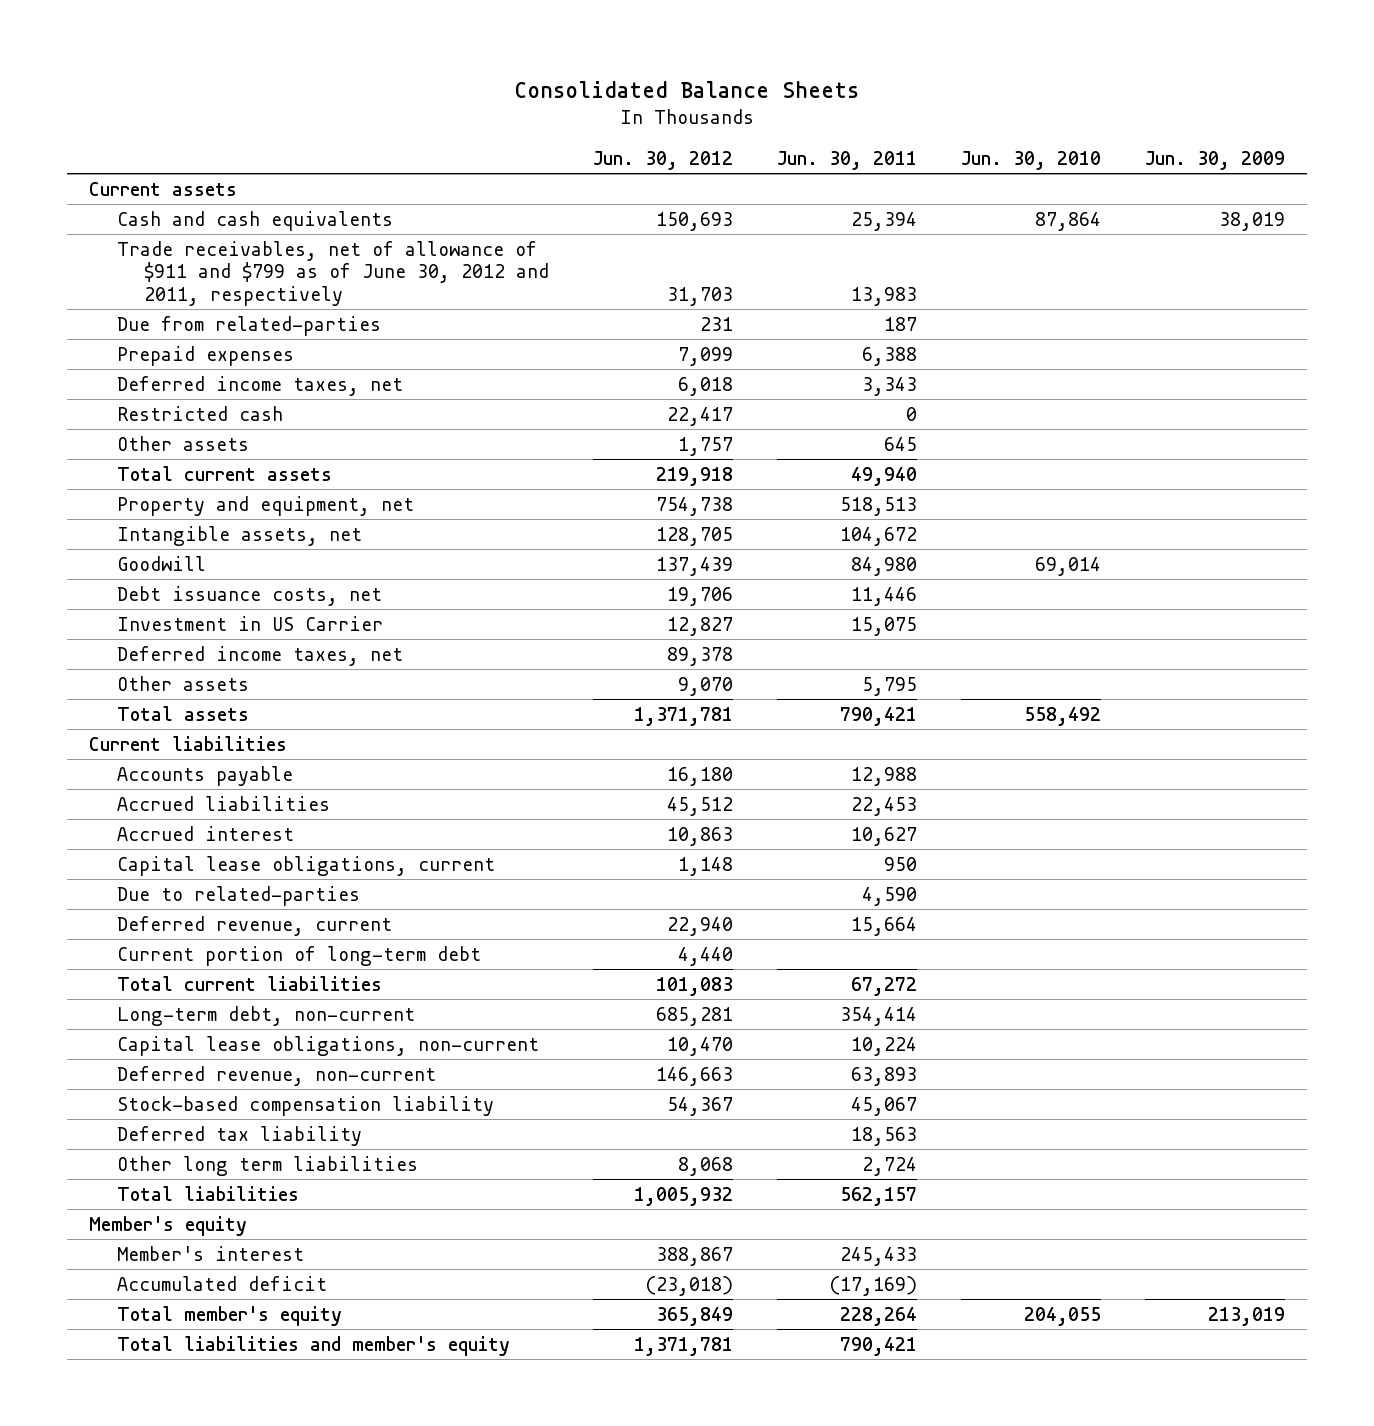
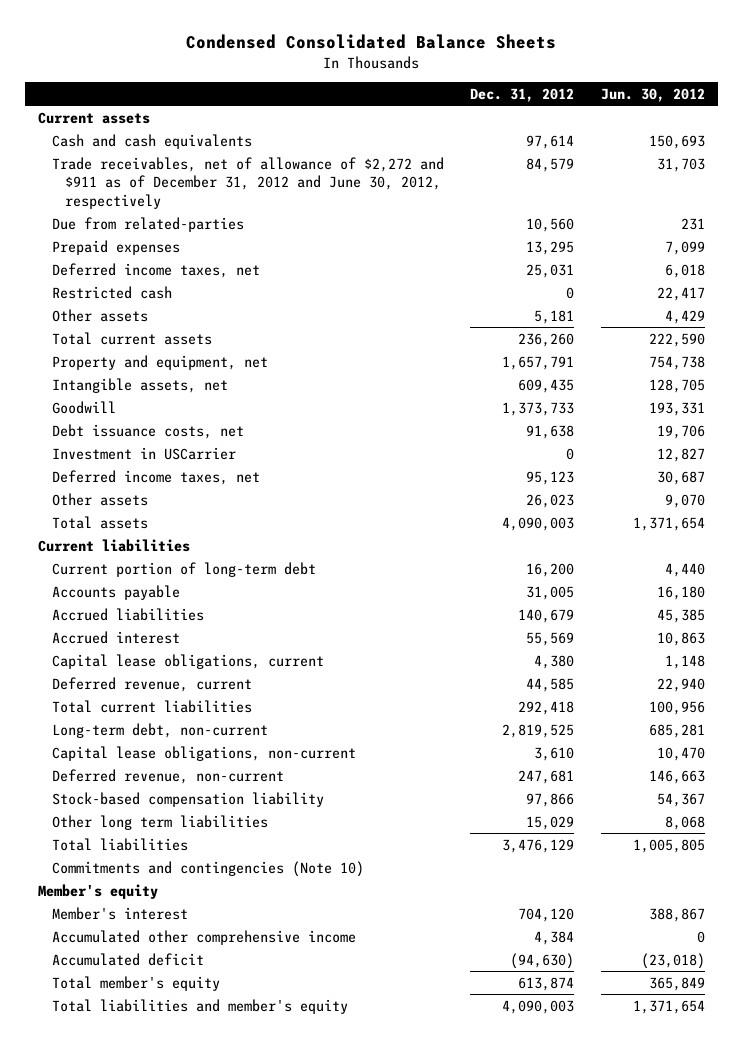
[514,80,860,98] Consolidated Balance Sheets -> [186,33,557,49] Condensed Consolidated Balance Sheets
[777,151,918,171] Jun. 30, 2011 -> none
[961,151,1102,171] Jun. 30, 2010 -> none
[1145,151,1286,171] Jun. 30, 2009 -> none
none -> [470,87,575,102] Dec. 31, 2012
[116,240,550,307] Trade receivables, net of allowance of $911 and $799 as of June 30, 2012 and 2011, respectively -> [51,156,444,209] Trade receivables, net of allowance of $2,272 and $911 as of December 31, 2012 and June 30, 2012, respectively
[678,436,734,456] 1,757 -> [664,309,705,324] 4,429
[656,466,734,486] 219,918 -> [648,332,705,347] 222,590
[656,556,734,576] 137,439 -> [648,401,705,416] 193,331
[116,615,383,631] Investment in US Carrier -> [51,446,236,460] Investment in USCarrier
[667,646,734,666] 89,378 -> [656,470,705,485] 30,687
[634,706,734,726] 1,371,781 -> [632,516,705,531] 1,371,654
[116,945,481,966] Current portion of long-term debt -> [51,561,316,577] Current portion of long-term debt
[667,796,734,816] 45,512 -> [656,608,705,623] 45,385
[116,885,360,906] Due to related-parties -> none
[656,976,734,996] 101,083 -> [648,700,705,715] 100,956
[116,1125,362,1146] Deferred tax liability -> none
[634,1186,734,1206] 1,005,932 -> [632,838,705,853] 1,005,805
none -> [51,860,364,877] Commitments and contingencies (Note 10)
none -> [51,929,356,945] Accumulated other comprehensive income
[634,1336,734,1356] 1,371,781 -> [632,999,705,1014] 1,371,654

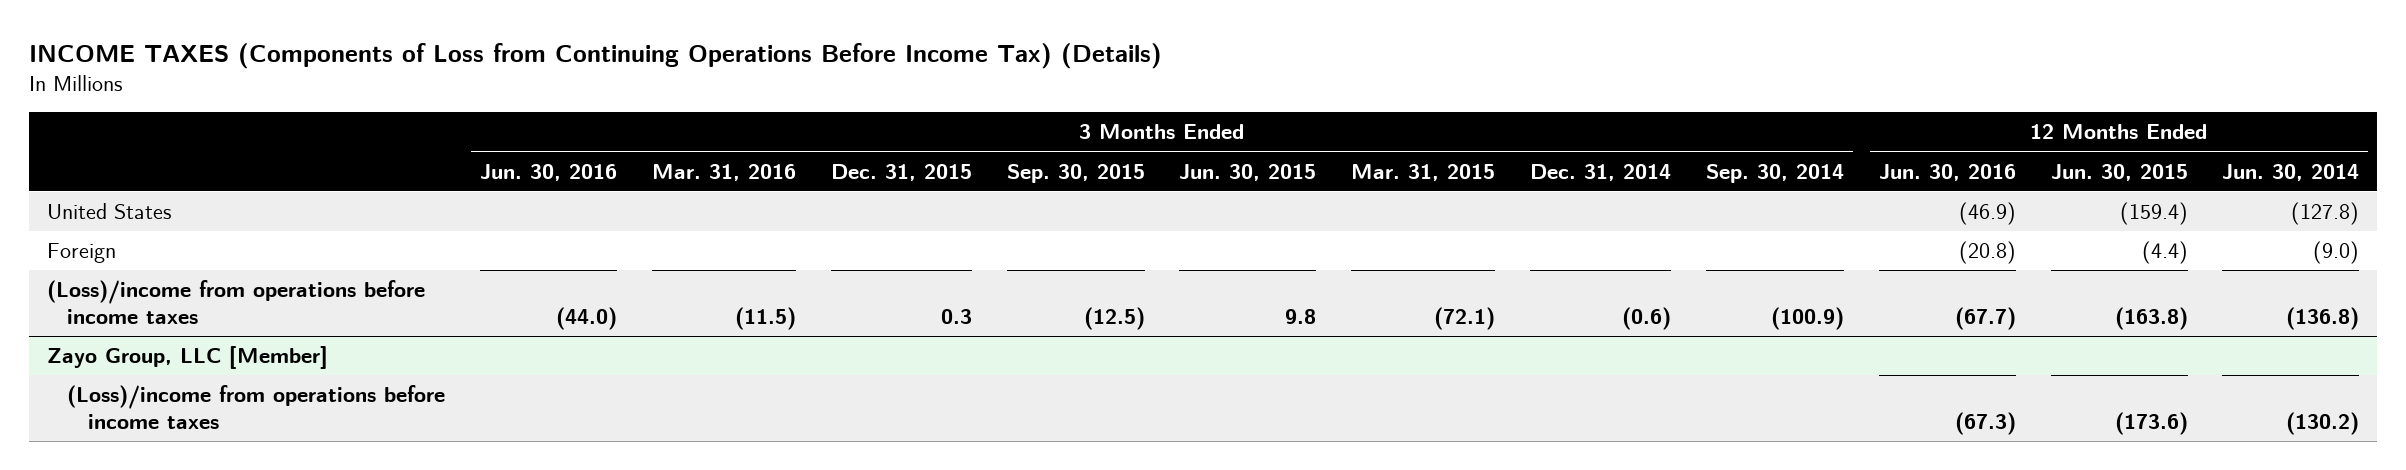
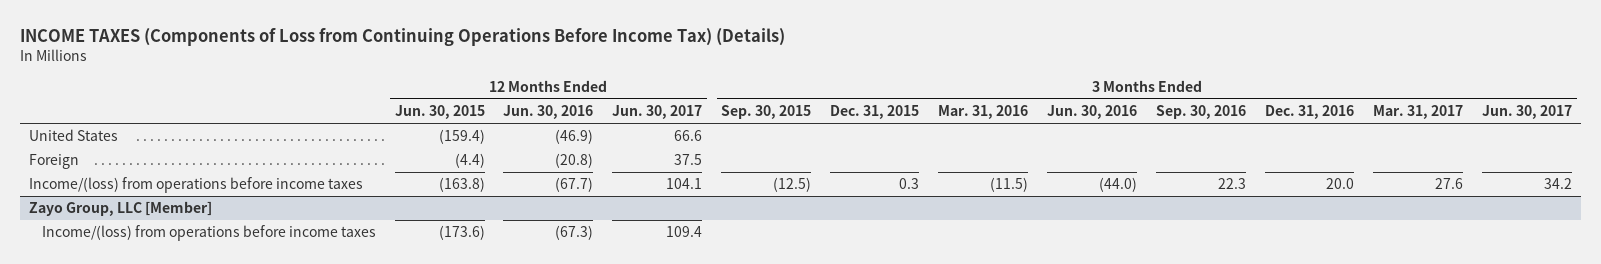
[1179,163,1317,181] Jun. 30, 2015 -> none
[1351,163,1496,181] Mar. 31, 2015 -> none
[1530,163,1672,181] Dec. 31, 2014 -> none
[1705,163,1844,183] Sep. 30, 2014 -> none
[2222,163,2360,181] Jun. 30, 2014 -> none
none -> [612,105,703,120] Jun. 30, 2017
none -> [1156,105,1247,120] Sep. 30, 2016
none -> [1265,105,1355,120] Dec. 31, 2016
none -> [1373,105,1464,120] Mar. 31, 2017
none -> [1482,105,1573,120] Jun. 30, 2017
[46,280,425,324] (Loss)/income from operations before income taxes -> [29,177,364,194] Income/(loss) from operations before income taxes
[67,385,446,429] (Loss)/income from operations before income taxes -> [41,225,376,242] Income/(loss) from operations before income taxes

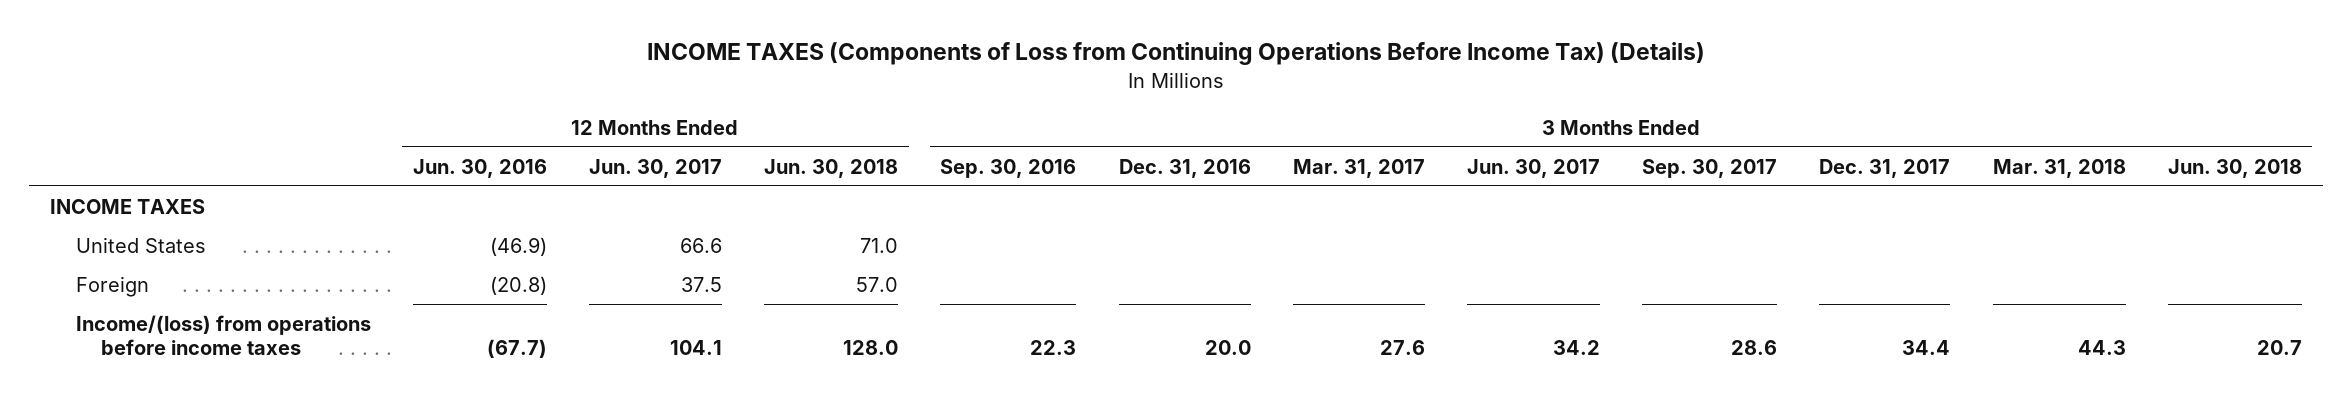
[394,105,485,120] Jun. 30, 2015 -> none
[721,105,812,120] Sep. 30, 2015 -> none
[830,105,920,120] Dec. 31, 2015 -> none
[938,105,1029,120] Mar. 31, 2016 -> none
[1047,105,1138,120] Jun. 30, 2016 -> none
none -> [764,158,899,178] Jun. 30, 2018
none -> [1642,158,1778,178] Sep. 30, 2017
none -> [1819,158,1951,178] Dec. 31, 2017
none -> [1992,158,2126,178] Mar. 31, 2018
none -> [2167,158,2302,178] Jun. 30, 2018
none -> [49,198,205,214] INCOME TAXES
[29,201,213,217] Zayo Group, LLC [Member] -> none
[41,225,376,242] Income/(loss) from operations before income taxes -> none

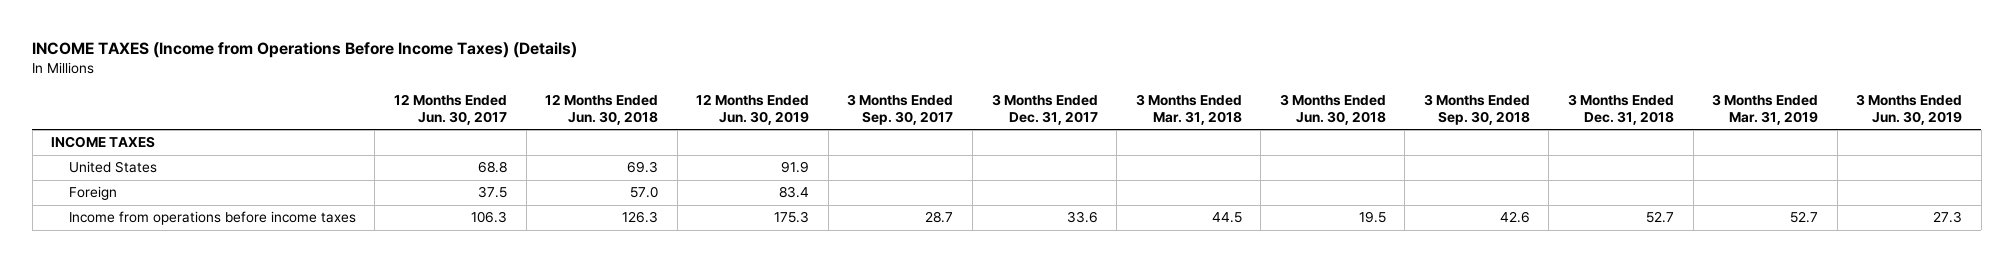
[646,42,1705,66] INCOME TAXES (Components of Loss from Continuing Operations Before Income Tax) (Details) -> [32,42,578,59] INCOME TAXES (Income from Operations Before Income Taxes) (Details)
[412,158,547,178] Jun. 30, 2016 -> none
[940,158,1077,178] Sep. 30, 2016 -> none
[1118,158,1251,178] Dec. 31, 2016 -> none
[1292,158,1425,178] Mar. 31, 2017 -> none
[1467,158,1601,178] Jun. 30, 2017 -> none
none -> [696,93,810,125] 12 Months Ended Jun. 30, 2019
none -> [1423,93,1530,125] 3 Months Ended Sep. 30, 2018
none -> [1568,93,1675,125] 3 Months Ended Dec. 31, 2018
none -> [1712,93,1819,125] 3 Months Ended Mar. 31, 2019
none -> [1856,93,1963,125] 3 Months Ended Jun. 30, 2019
[679,237,722,253] 66.6 -> [477,161,507,174] 68.8
[860,237,899,253] 71.0 -> [627,161,659,174] 69.3
[75,314,371,356] Income/(loss) from operations before income taxes -> [68,211,356,226] Income from operations before income taxes
[669,340,722,356] 104.1 -> [470,211,507,224] 106.3
[843,340,899,356] 128.0 -> [622,211,659,224] 126.3
[1731,340,1778,356] 28.6 -> [925,211,954,224] 28.7
[1902,340,1951,356] 34.4 -> [1066,211,1098,224] 33.6
[2077,340,2126,356] 44.3 -> [1211,212,1242,224] 44.5
[2256,340,2302,356] 20.7 -> [1358,211,1386,224] 19.5

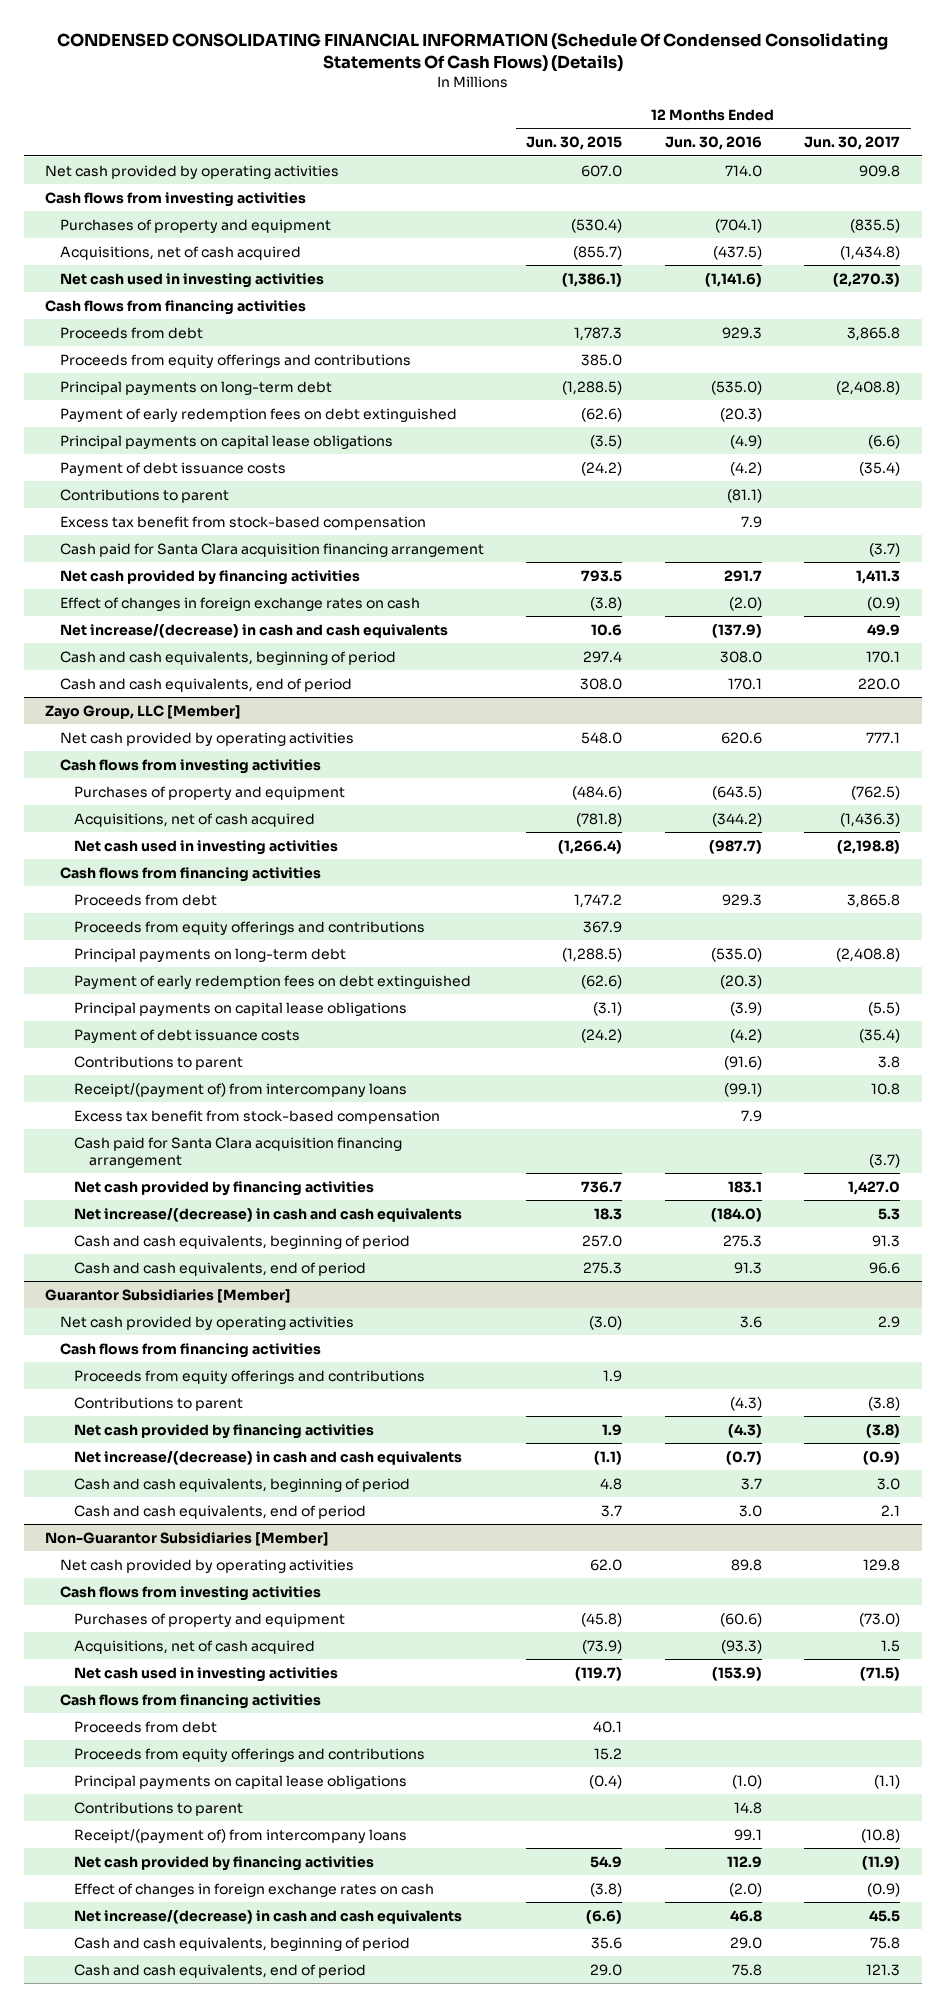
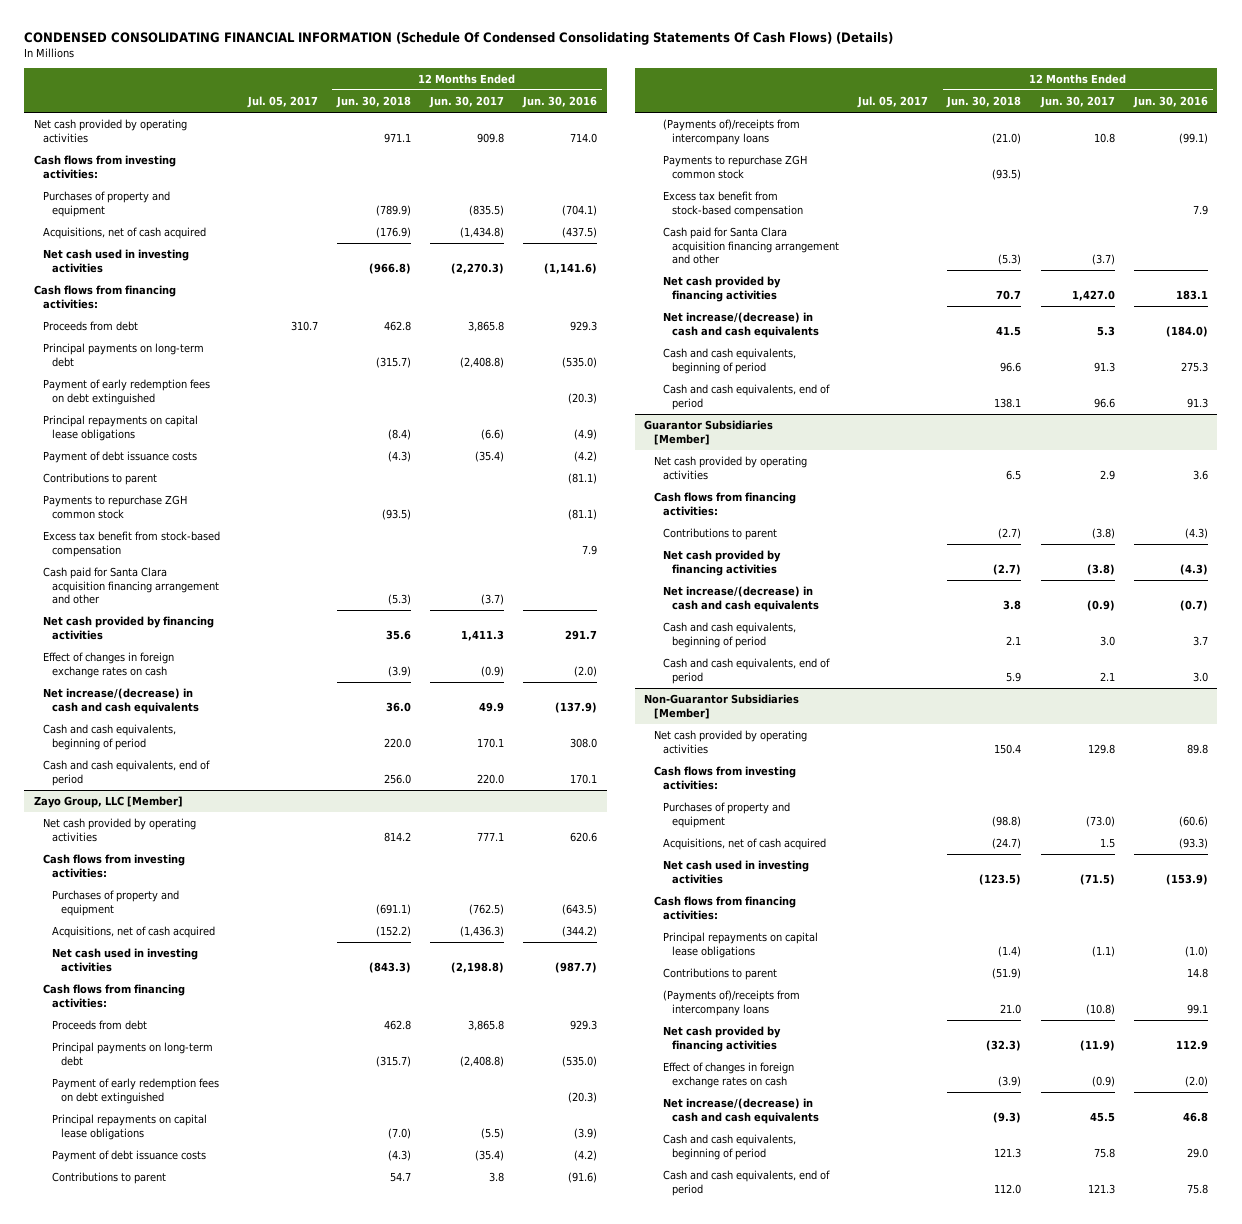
[526,136,623,151] Jun. 30, 2015 -> none
none -> [246,96,318,109] Jul. 05, 2017
none -> [335,96,411,109] Jun. 30, 2018
[45,191,307,207] Cash flows from investing activities -> [33,155,176,179] Cash flows from investing activities:
[45,299,307,315] Cash flows from financing activities -> [33,285,176,309] Cash flows from financing activities:
[59,353,411,368] Proceeds from equity offerings and contributions -> none
[59,434,393,449] Principal payments on capital lease obligations -> [42,415,198,441] Principal repayments on capital lease obligations
none -> [42,495,187,519] Payments to repurchase ZGH common stock
[59,542,484,557] Cash paid for Santa Clara acquisition financing arrangement -> [42,567,220,604] Cash paid for Santa Clara acquisition financing arrangement and other
[59,758,321,774] Cash flows from investing activities -> [42,854,185,878] Cash flows from investing activities:
[59,866,321,882] Cash flows from financing activities -> [42,984,185,1008] Cash flows from financing activities:
[74,920,426,935] Proceeds from equity offerings and contributions -> none
[74,1001,408,1016] Principal payments on capital lease obligations -> [52,1114,208,1140] Principal repayments on capital lease obligations
[74,1082,408,1097] Receipt/(payment of) from intercompany loans -> [662,119,800,145] (Payments of)/receipts from intercompany loans
none -> [662,155,807,179] Payments to repurchase ZGH common stock
[74,1136,403,1168] Cash paid for Santa Clara acquisition financing arrangement -> [662,227,840,264] Cash paid for Santa Clara acquisition financing arrangement and other
[74,1369,426,1384] Proceeds from equity offerings and contributions -> none
[59,1342,321,1358] Cash flows from financing activities -> [653,492,796,516] Cash flows from financing activities:
[59,1585,321,1601] Cash flows from investing activities -> [653,766,796,790] Cash flows from investing activities:
[74,1720,218,1733] Proceeds from debt -> none
[74,1747,426,1762] Proceeds from equity offerings and contributions -> none
[59,1693,321,1709] Cash flows from financing activities -> [653,896,796,920] Cash flows from financing activities:
[74,1774,408,1789] Principal payments on capital lease obligations -> [662,932,818,958] Principal repayments on capital lease obligations
[74,1828,408,1843] Receipt/(payment of) from intercompany loans -> [662,990,800,1016] (Payments of)/receipts from intercompany loans

